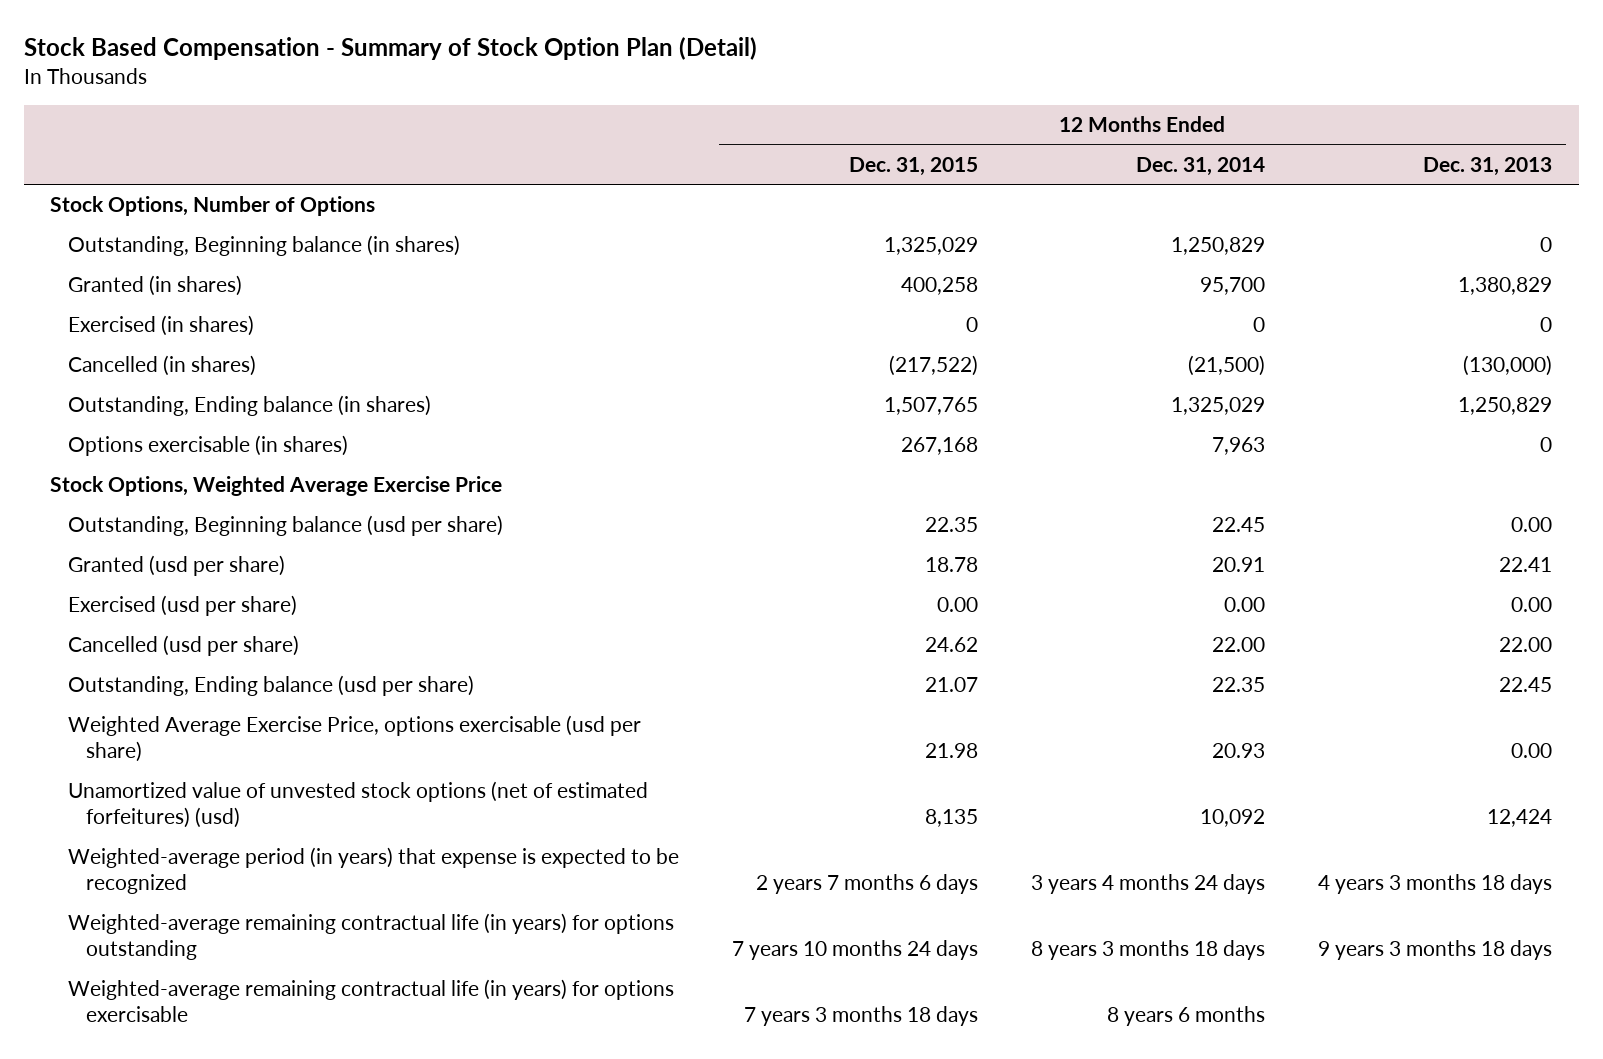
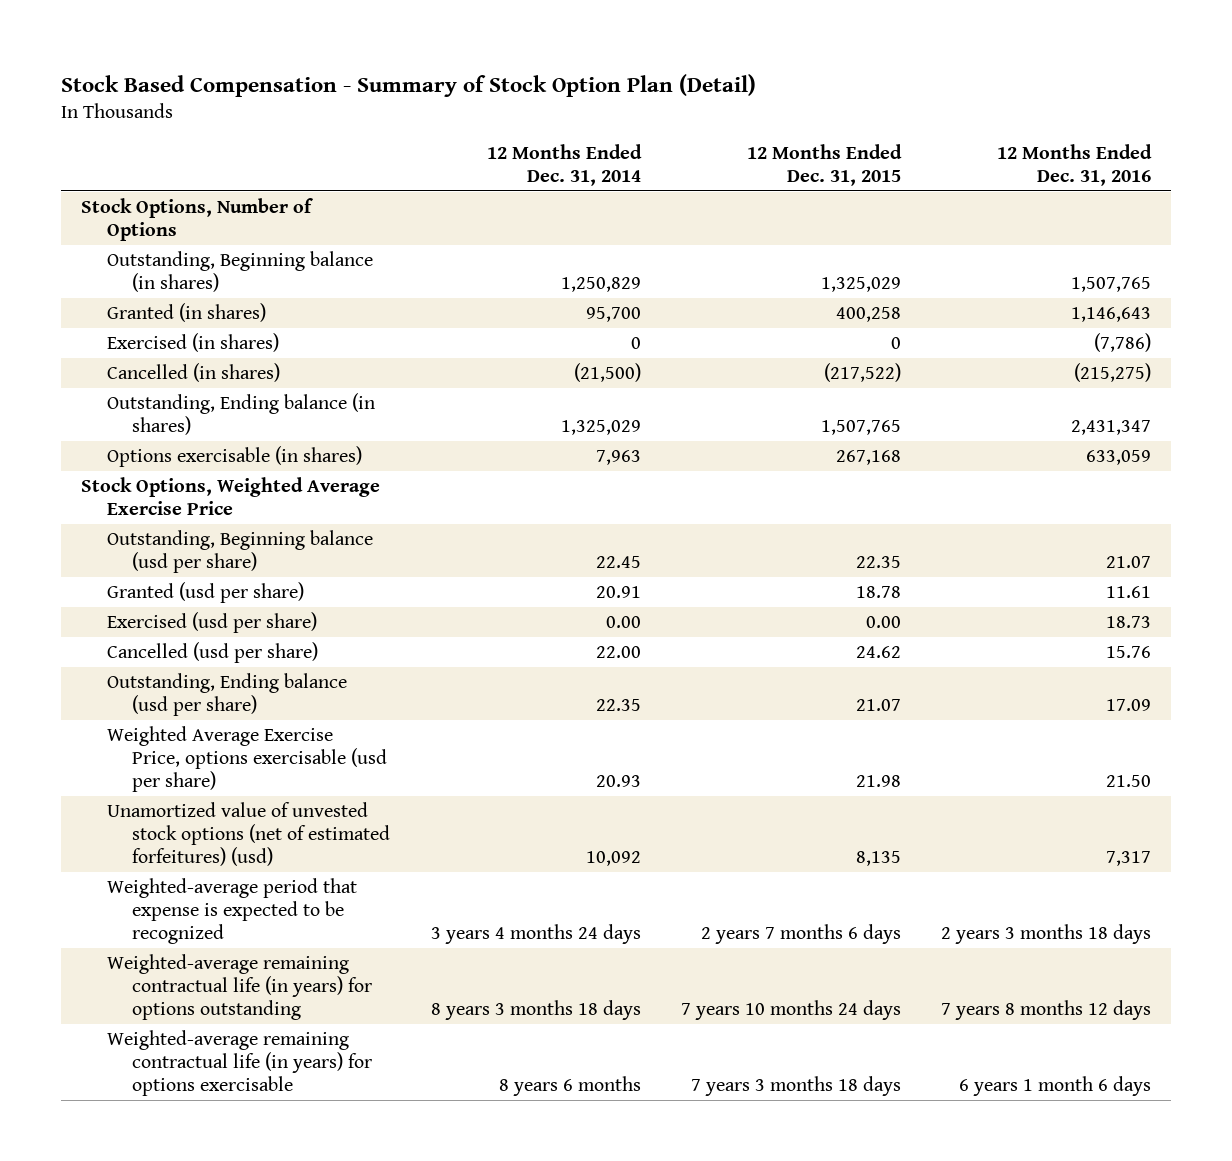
[1423,156,1553,176] Dec. 31, 2013 -> none
none -> [997,143,1153,187] 12 Months Ended Dec. 31, 2016
[68,847,680,895] Weighted-average period (in years) that expense is expected to be recognized -> [106,878,357,945] Weighted-average period that expense is expected to be recognized

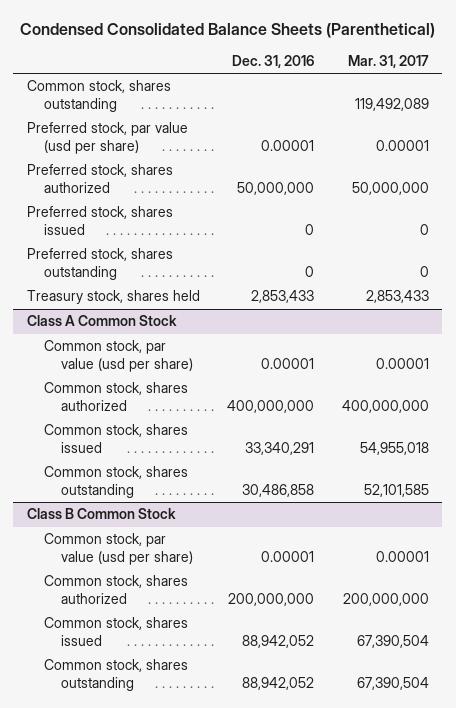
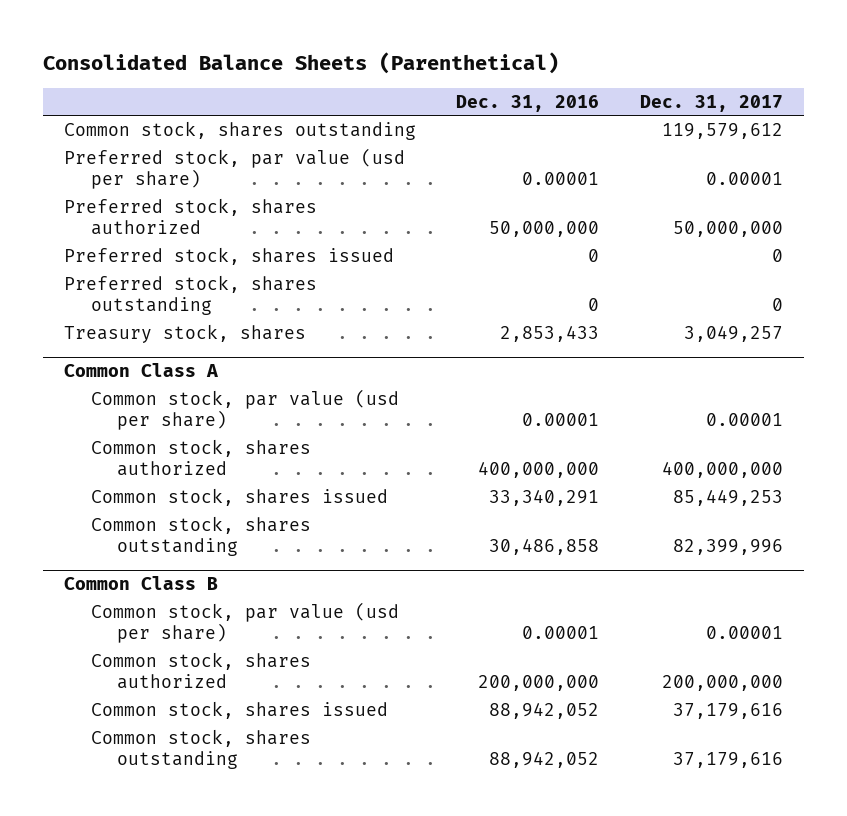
[19,22,435,38] Condensed Consolidated Balance Sheets (Parenthetical) -> [43,52,560,75] Consolidated Balance Sheets (Parenthetical)
[347,55,429,69] Mar. 31, 2017 -> none
none -> [640,94,784,112] Dec. 31, 2017
[26,290,200,305] Treasury stock, shares held -> [63,323,306,343] Treasury stock, shares
[26,315,177,327] Class A Common Stock -> [63,363,218,378] Common Class A
[26,508,176,520] Class B Common Stock -> [63,576,218,591] Common Class B

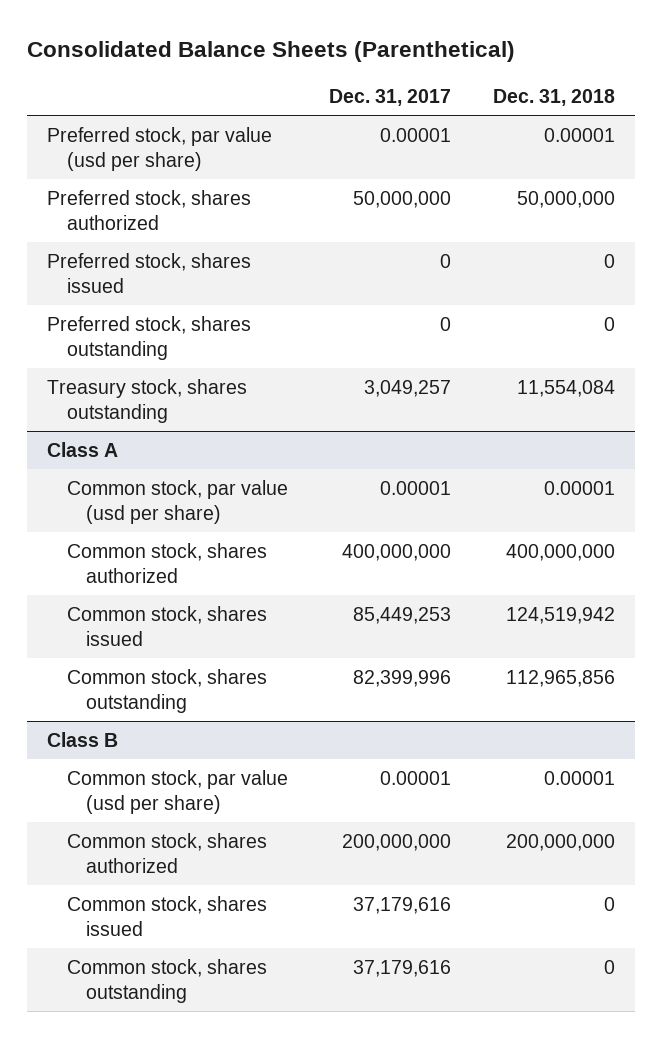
[456,94,600,112] Dec. 31, 2016 -> none
none -> [492,88,615,106] Dec. 31, 2018
[63,120,416,140] Common stock, shares outstanding -> none
[63,323,306,343] Treasury stock, shares -> [47,378,248,423] Treasury stock, shares outstanding
[63,363,218,378] Common Class A -> [47,441,119,457] Class A
[63,576,218,591] Common Class B -> [47,731,119,747] Class B

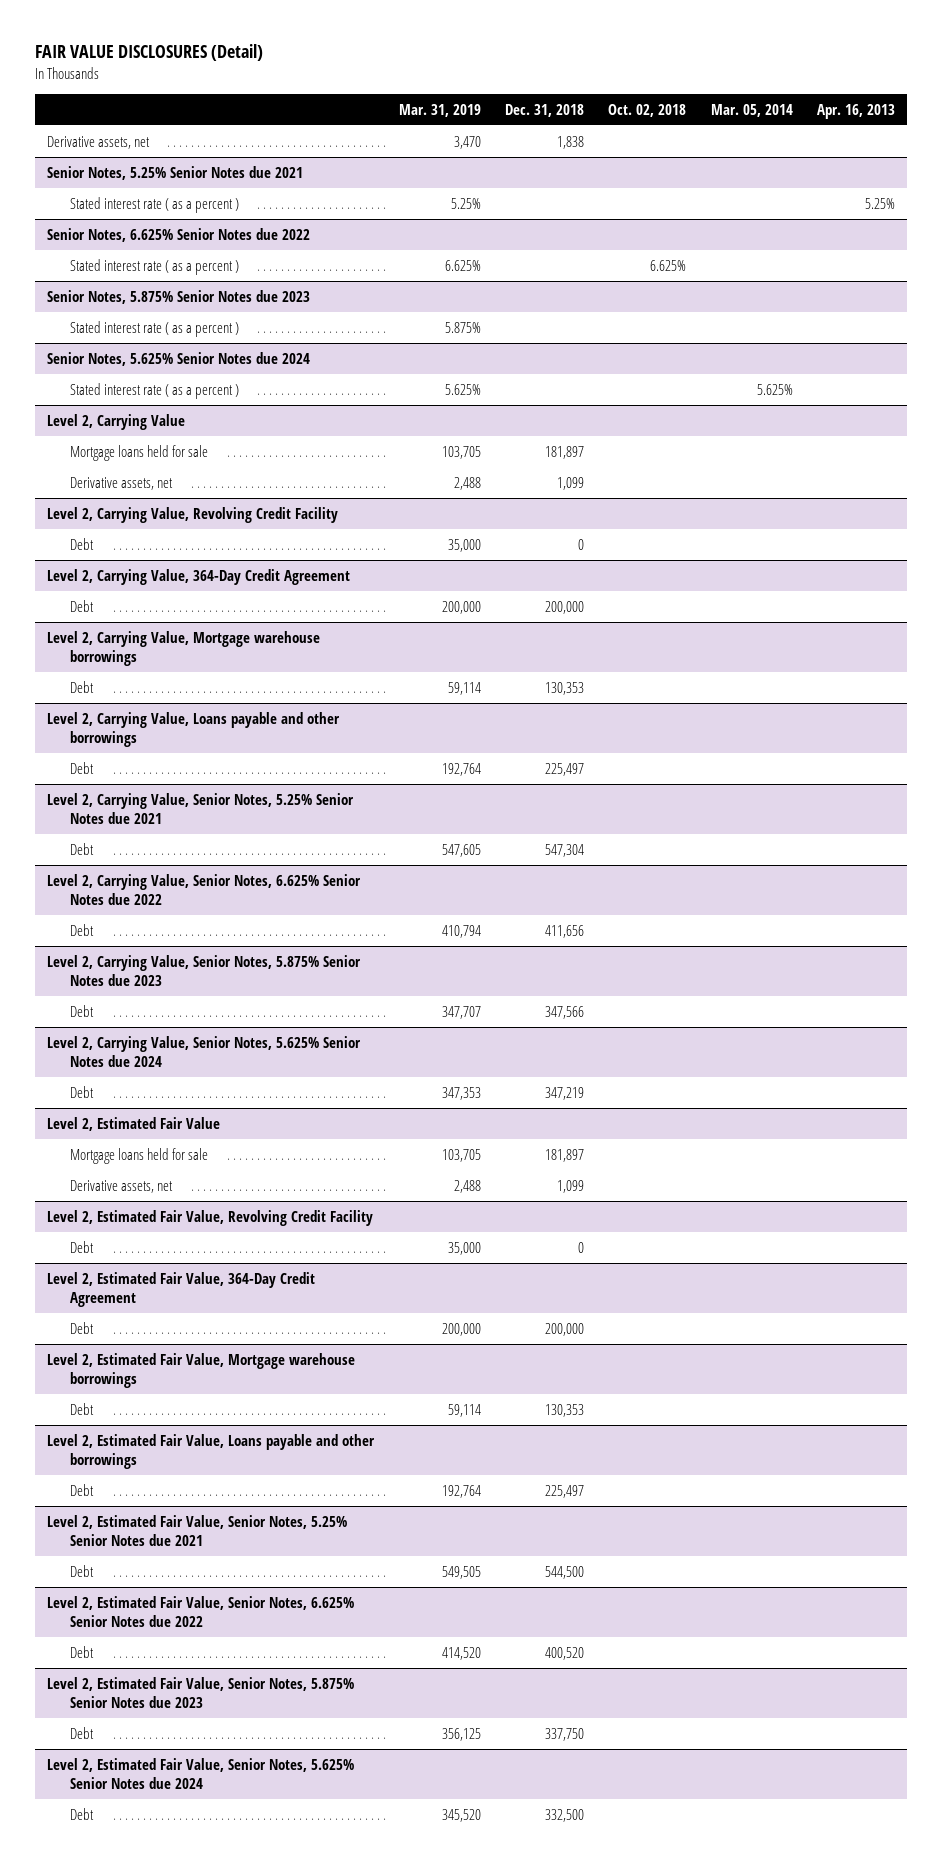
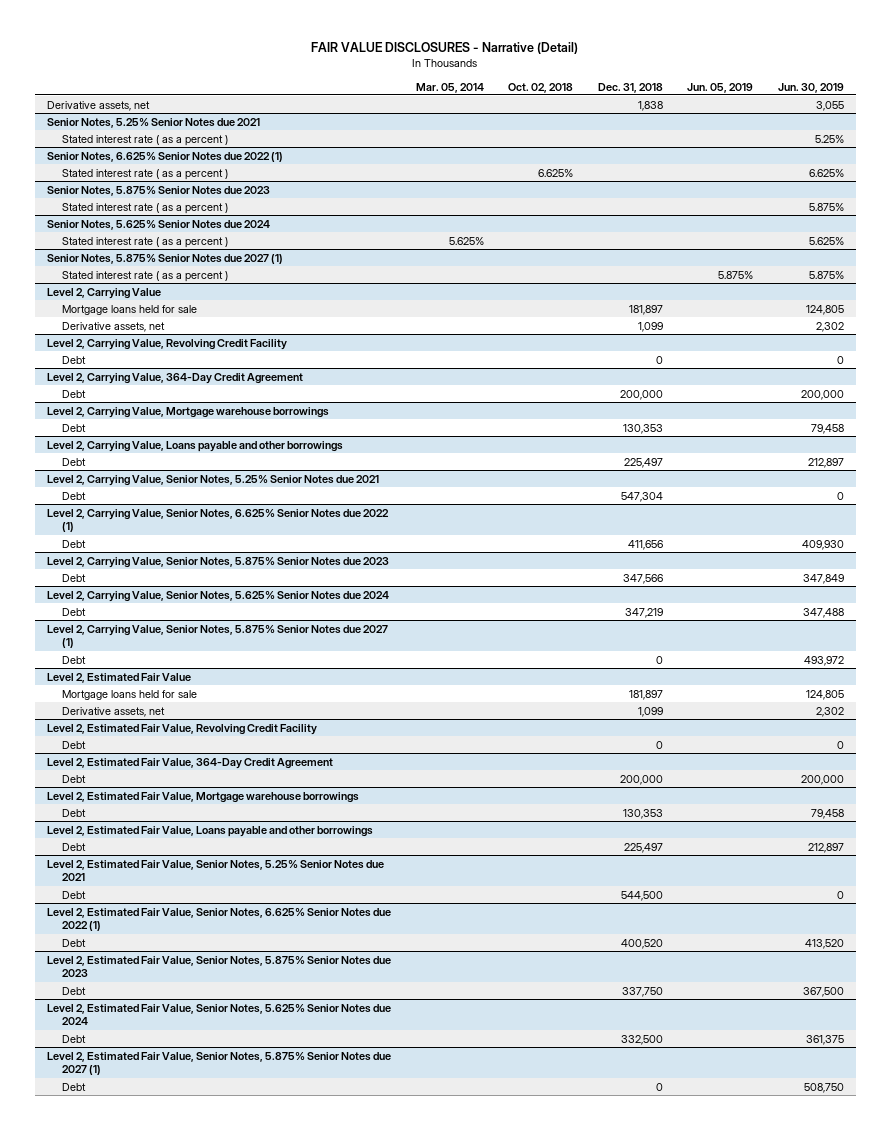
[34,44,263,62] FAIR VALUE DISCLOSURES (Detail) -> [311,41,579,54] FAIR VALUE DISCLOSURES - Narrative (Detail)
[398,103,481,117] Mar. 31, 2019 -> none
[817,103,896,119] Apr. 16, 2013 -> none
none -> [687,82,754,93] Jun. 05, 2019
none -> [777,82,844,93] Jun. 30, 2019
[47,227,311,242] Senior Notes, 6.625% Senior Notes due 2022 -> [46,151,283,162] Senior Notes, 6.625% Senior Notes due 2022 (1)
none -> [46,253,283,264] Senior Notes, 5.875% Senior Notes due 2027 (1)
none -> [62,270,229,282] Stated interest rate ( as a percent )
[47,873,362,906] Level 2, Carrying Value, Senior Notes, 6.625% Senior Notes due 2022 -> [46,508,389,533] Level 2, Carrying Value, Senior Notes, 6.625% Senior Notes due 2022 (1)
none -> [46,624,388,649] Level 2, Carrying Value, Senior Notes, 5.875% Senior Notes due 2027 (1)
none -> [62,655,87,664] Debt
[47,1595,355,1628] Level 2, Estimated Fair Value, Senior Notes, 6.625% Senior Notes due 2022 -> [46,907,391,932] Level 2, Estimated Fair Value, Senior Notes, 6.625% Senior Notes due 2022 (1)
none -> [46,1051,391,1076] Level 2, Estimated Fair Value, Senior Notes, 5.875% Senior Notes due 2027 (1)
none -> [62,1082,87,1091] Debt

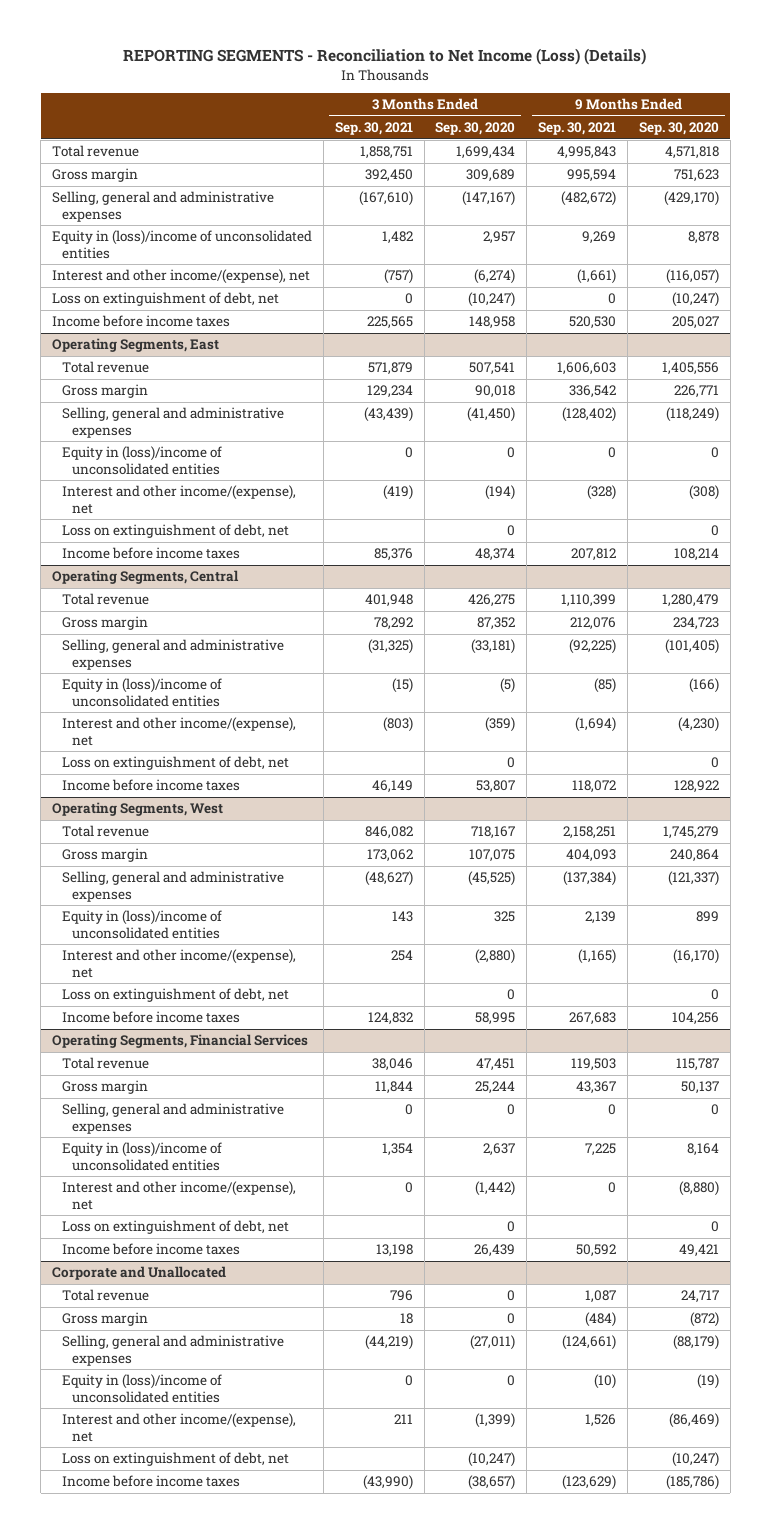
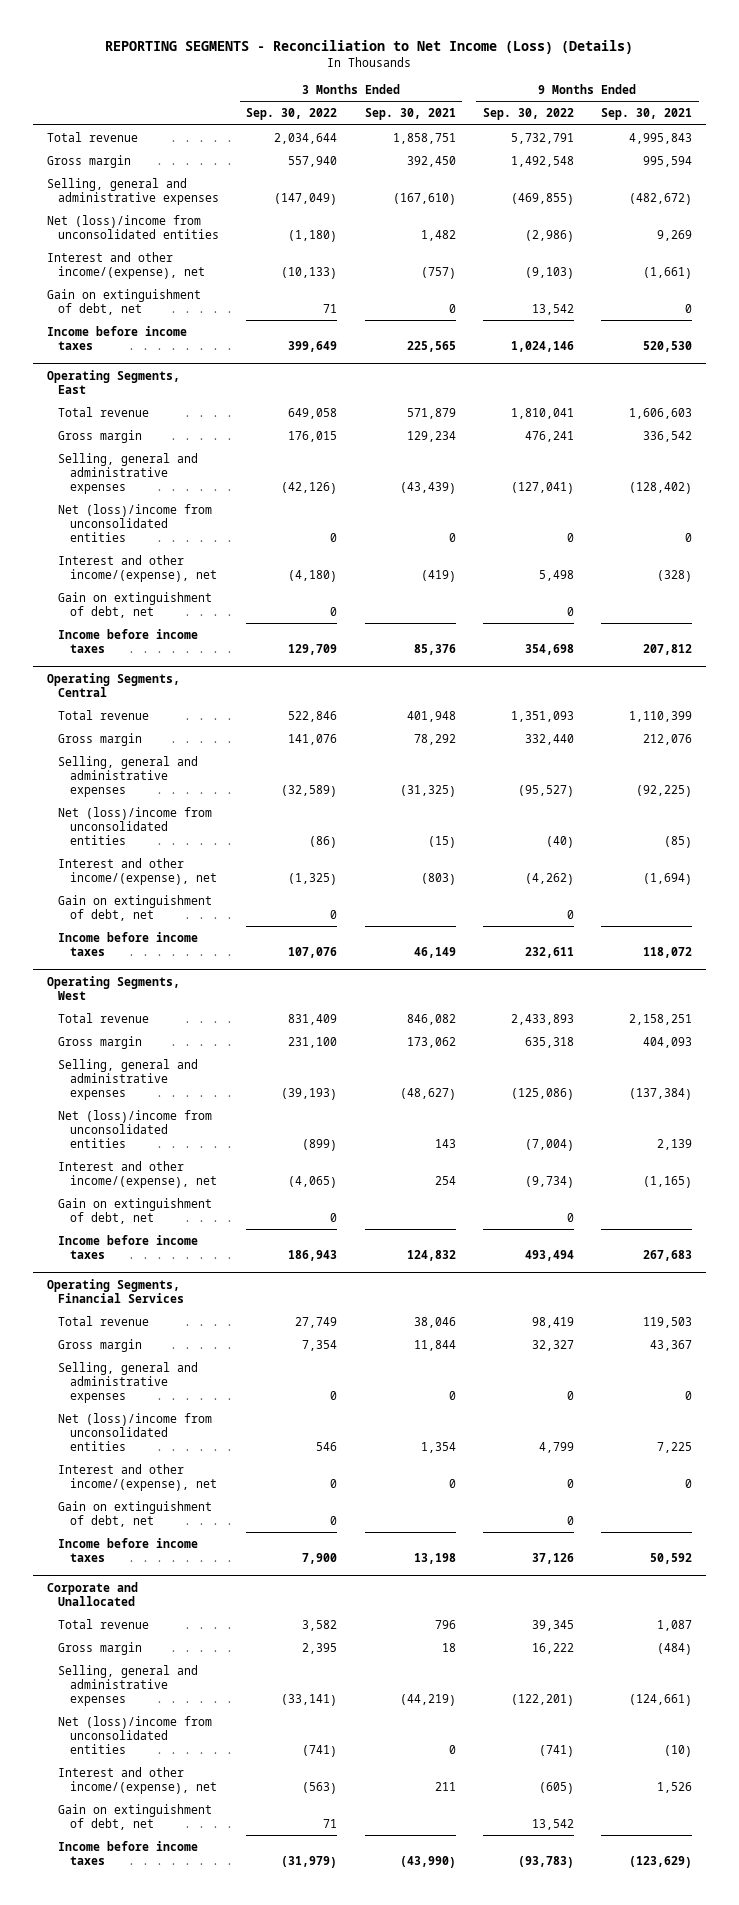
[435,122,516,136] Sep. 30, 2020 -> none
[638,122,719,136] Sep. 30, 2020 -> none
none -> [246,108,338,121] Sep. 30, 2022
none -> [482,108,574,121] Sep. 30, 2022
[51,230,312,259] Equity in (loss)/income of unconsolidated entities -> [46,214,220,239] Net (loss)/income from unconsolidated entities
[51,292,279,307] Loss on extinguishment of debt, net -> [46,288,201,315] Gain on extinguishment of debt, net
[62,446,223,475] Equity in (loss)/income of unconsolidated entities -> [58,503,213,542] Net (loss)/income from unconsolidated entities
[62,524,290,539] Loss on extinguishment of debt, net -> [58,591,213,618] Gain on extinguishment of debt, net
[62,678,223,707] Equity in (loss)/income of unconsolidated entities -> [58,806,213,845] Net (loss)/income from unconsolidated entities
[62,756,290,771] Loss on extinguishment of debt, net -> [58,894,213,921] Gain on extinguishment of debt, net
[62,910,223,939] Equity in (loss)/income of unconsolidated entities -> [58,1109,213,1148] Net (loss)/income from unconsolidated entities
[62,988,290,1003] Loss on extinguishment of debt, net -> [58,1197,213,1224] Gain on extinguishment of debt, net
[62,1142,223,1171] Equity in (loss)/income of unconsolidated entities -> [58,1412,213,1451] Net (loss)/income from unconsolidated entities
[62,1220,290,1235] Loss on extinguishment of debt, net -> [58,1500,213,1527] Gain on extinguishment of debt, net
[62,1374,223,1403] Equity in (loss)/income of unconsolidated entities -> [58,1715,213,1754] Net (loss)/income from unconsolidated entities
[62,1452,290,1467] Loss on extinguishment of debt, net -> [58,1803,213,1830] Gain on extinguishment of debt, net

